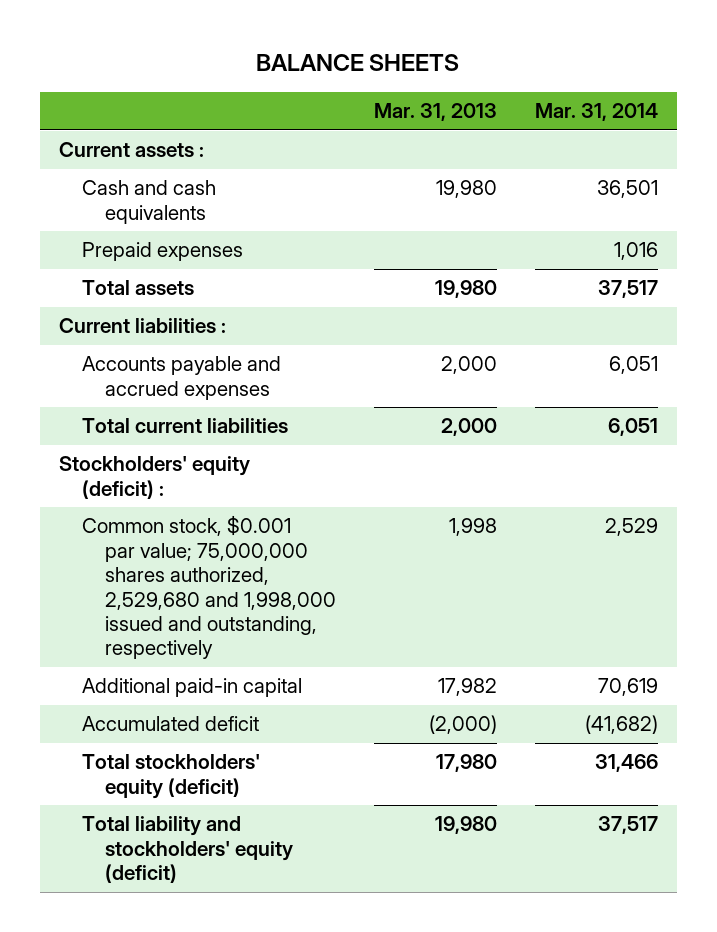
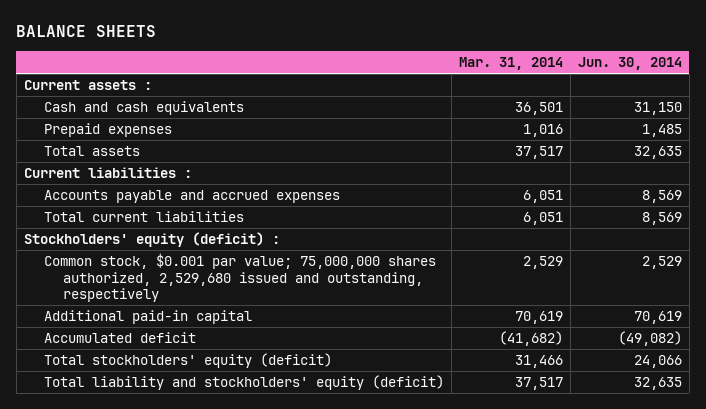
[373,103,497,122] Mar. 31, 2013 -> none
none -> [577,57,682,71] Jun. 30, 2014
[81,515,336,660] Common stock, $0.001 par value; 75,000,000 shares authorized, 2,529,680 and 1,998,000 issued and outstanding, respectively -> [43,253,436,303] Common stock, $0.001 par value; 75,000,000 shares authorized, 2,529,680 issued and outstanding, respectively

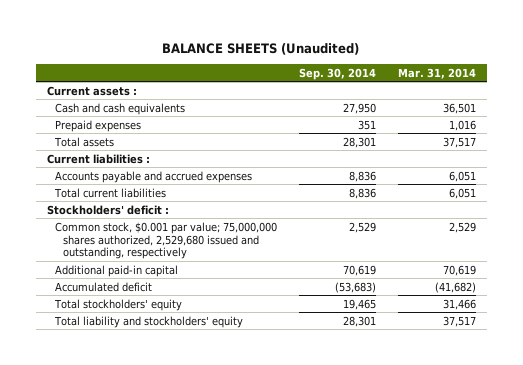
[16,25,157,38] BALANCE SHEETS -> [162,43,360,56] BALANCE SHEETS (Unaudited)
[577,57,682,71] Jun. 30, 2014 -> none
none -> [298,68,376,81] Sep. 30, 2014
[23,232,280,248] Stockholders' equity (deficit) : -> [46,204,169,215] Stockholders' deficit :
[43,353,332,369] Total stockholders' equity (deficit) -> [53,298,182,311] Total stockholders' equity
[43,375,444,391] Total liability and stockholders' equity (deficit) -> [53,315,243,328] Total liability and stockholders' equity

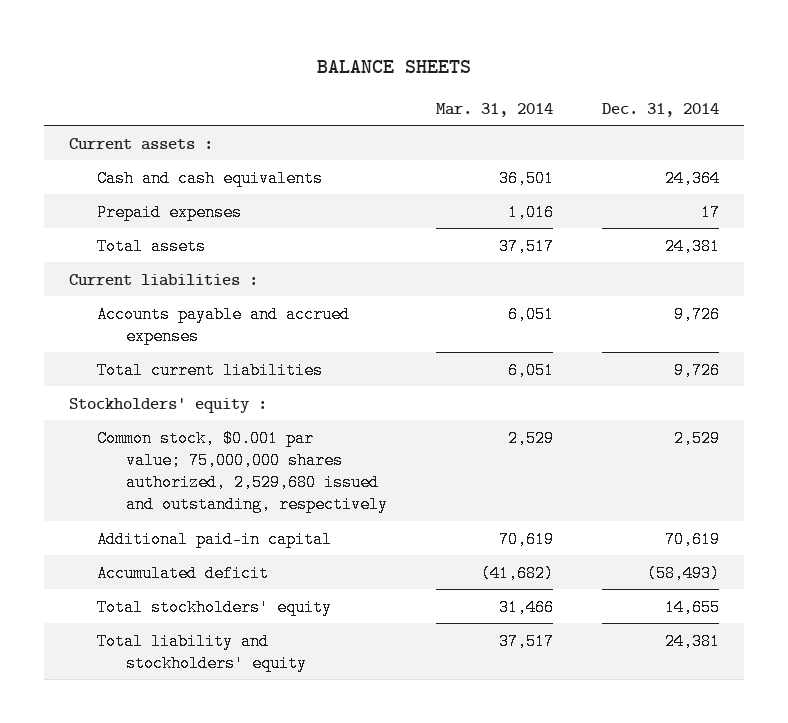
[162,43,360,56] BALANCE SHEETS (Unaudited) -> [317,59,472,73] BALANCE SHEETS
[298,68,376,81] Sep. 30, 2014 -> none
none -> [602,102,720,117] Dec. 31, 2014
[46,204,169,215] Stockholders' deficit : -> [68,397,267,413] Stockholders' equity :

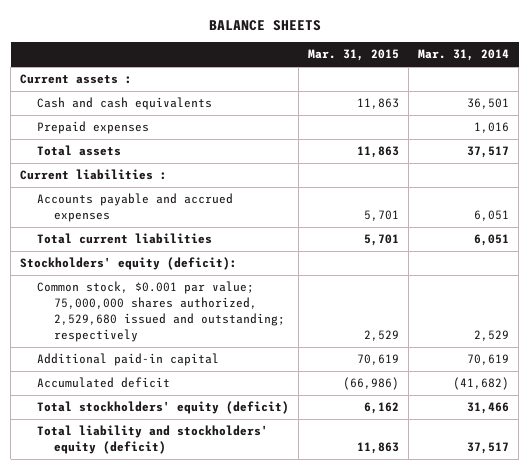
[602,102,720,117] Dec. 31, 2014 -> none
none -> [308,49,400,62] Mar. 31, 2015
[68,397,267,413] Stockholders' equity : -> [20,257,238,271] Stockholders' equity (deficit):
[97,429,388,514] Common stock, $0.001 par value; 75,000,000 shares authorized, 2,529,680 issued and outstanding, respectively -> [37,281,286,342] Common stock, $0.001 par value; 75,000,000 shares authorized, 2,529,680 issued and outstanding; respectively
[97,598,333,616] Total stockholders' equity -> [37,401,290,415] Total stockholders' equity (deficit)
[97,632,307,672] Total liability and stockholders' equity -> [37,425,269,455] Total liability and stockholders' equity (deficit)

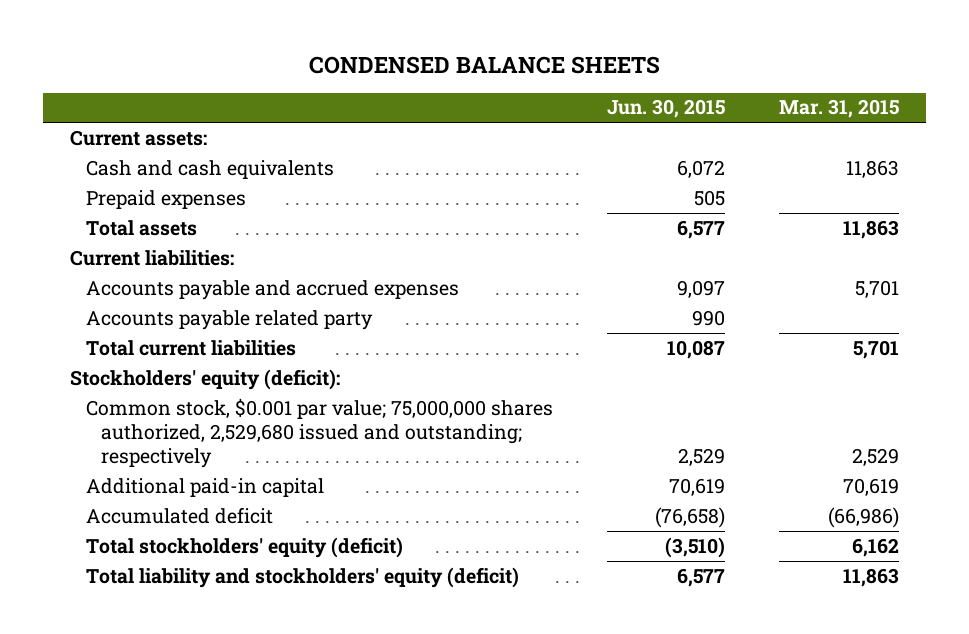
[208,19,321,31] BALANCE SHEETS -> [308,56,660,75] CONDENSED BALANCE SHEETS
[418,49,510,62] Mar. 31, 2014 -> none
none -> [606,99,725,119] Jun. 30, 2015
[20,74,133,85] Current assets : -> [70,129,208,146] Current assets:
[20,169,168,181] Current liabilities : -> [70,249,235,266] Current liabilities:
none -> [85,309,373,330] Accounts payable related party

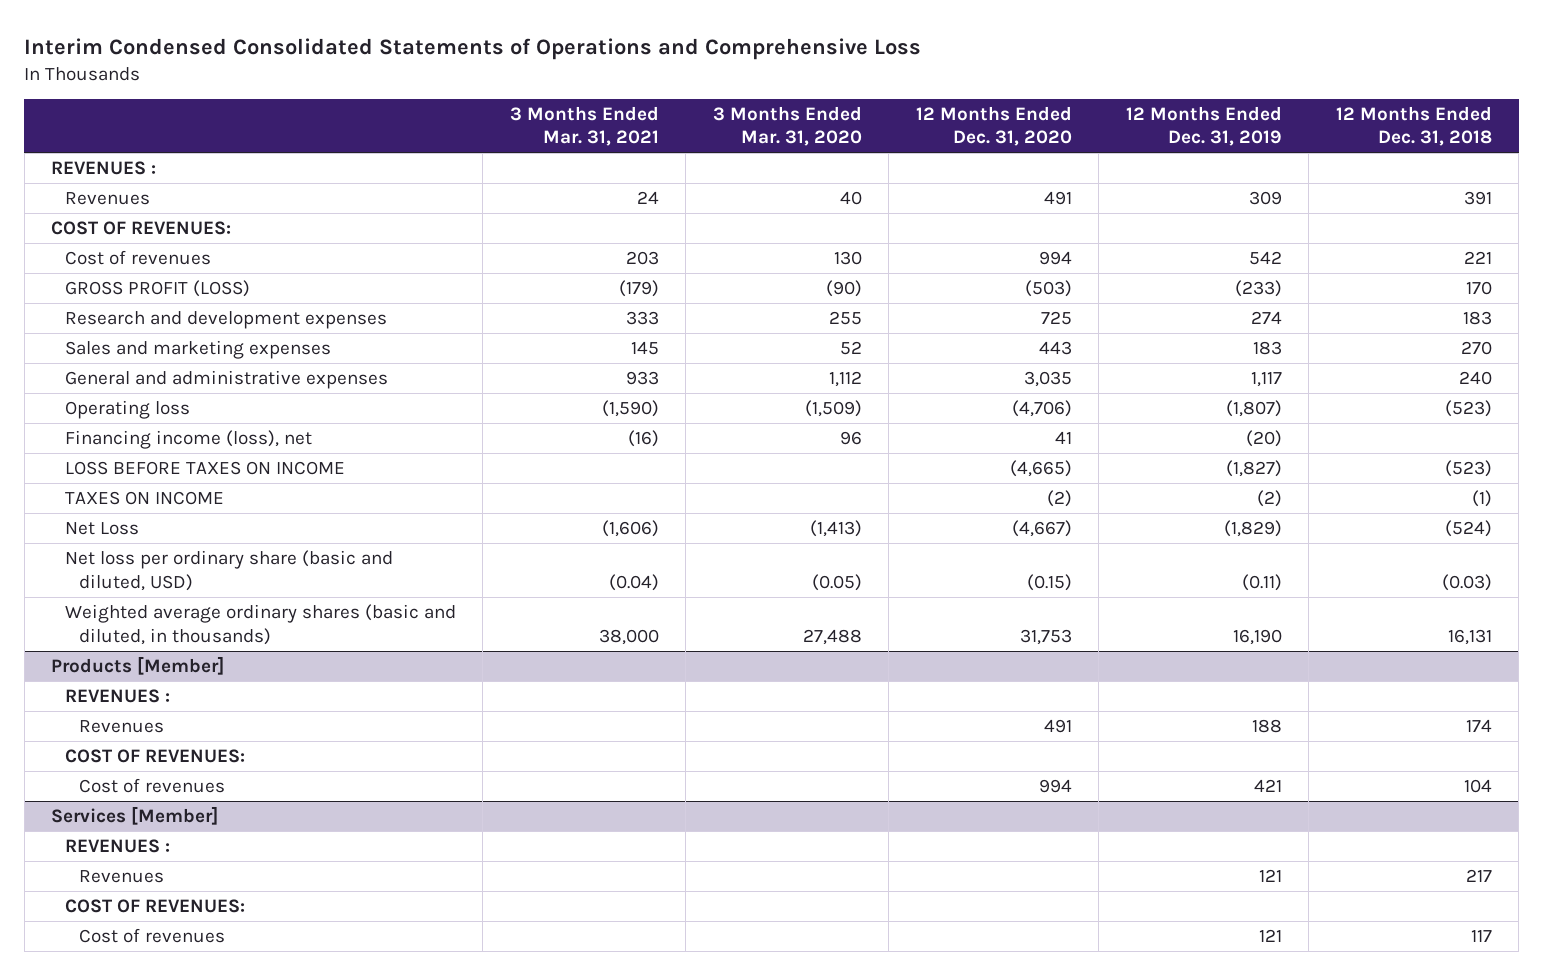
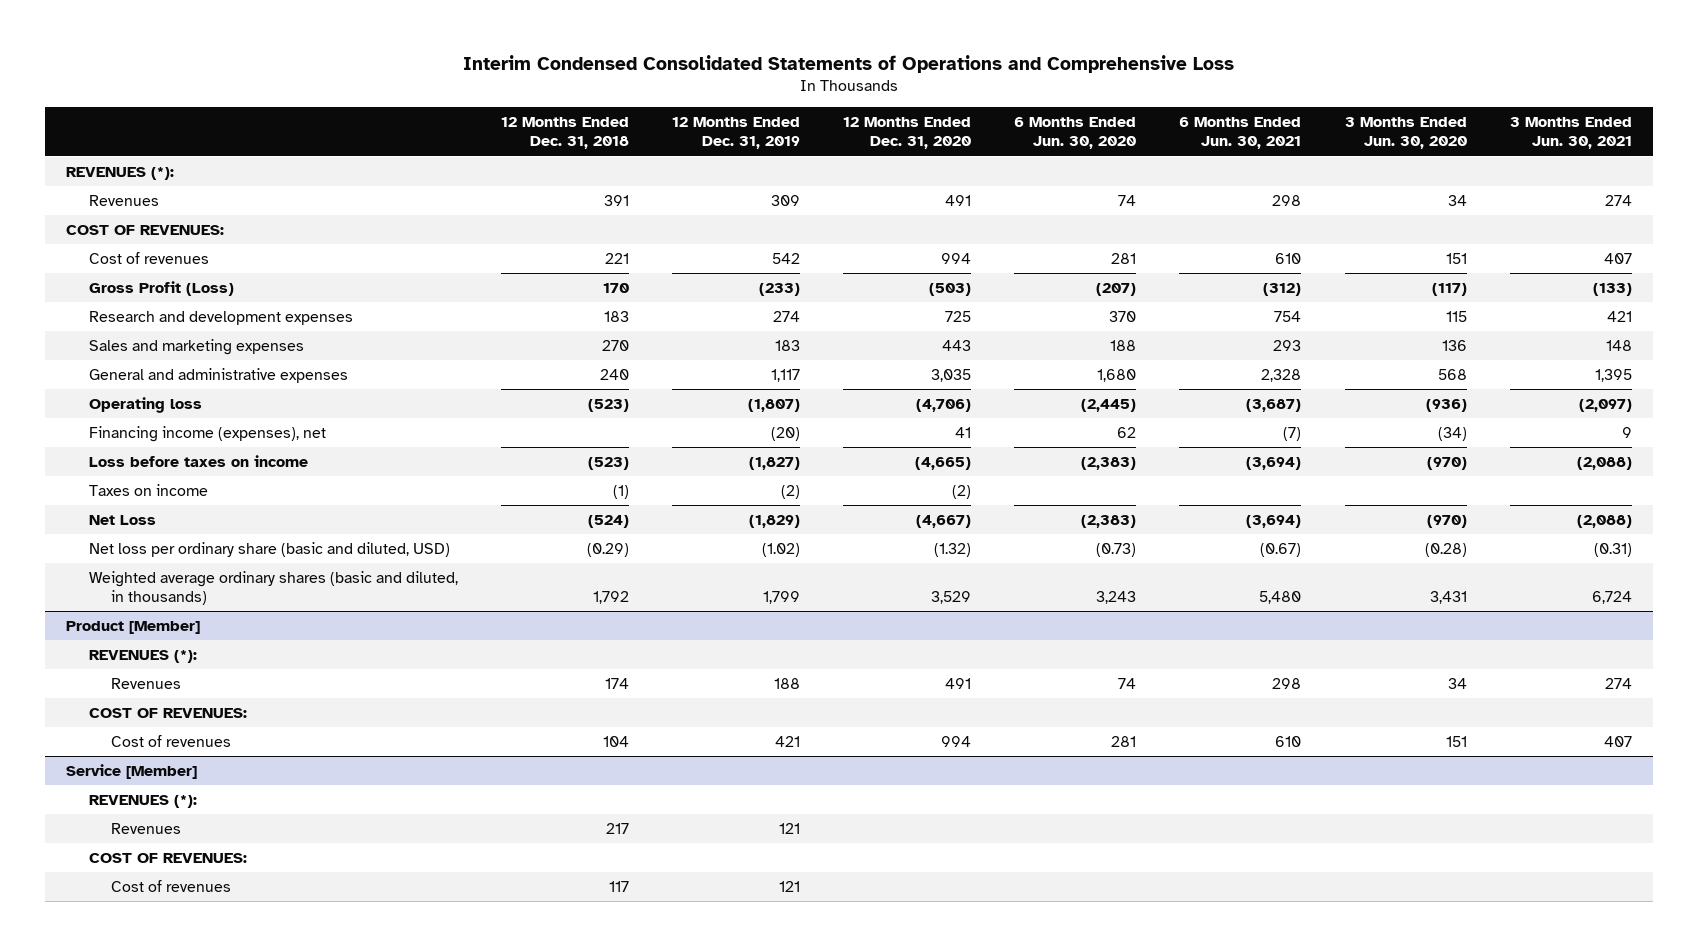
[509,105,659,147] 3 Months Ended Mar. 31, 2021 -> none
[712,105,862,147] 3 Months Ended Mar. 31, 2020 -> none
none -> [1014,117,1137,150] 6 Months Ended Jun. 30, 2020
none -> [1179,117,1302,150] 6 Months Ended Jun. 30, 2021
none -> [1344,117,1467,150] 3 Months Ended Jun. 30, 2020
none -> [1509,117,1632,150] 3 Months Ended Jun. 30, 2021
[51,161,157,176] REVENUES : -> [66,167,175,181] REVENUES (*):
[64,280,250,298] GROSS PROFIT (LOSS) -> [88,281,234,297] Gross Profit (Loss)
[64,430,312,450] Financing income (loss), net -> [88,426,326,443] Financing income (expenses), net
[64,461,345,476] LOSS BEFORE TAXES ON INCOME -> [88,455,308,468] Loss before taxes on income
[64,491,224,506] TAXES ON INCOME -> [88,484,208,497] Taxes on income
[1026,573,1072,591] (0.15) -> [934,543,972,558] (1.32)
[1241,573,1282,591] (0.11) -> [761,543,800,558] (1.02)
[1441,573,1492,591] (0.03) -> [586,543,629,558] (0.29)
[1019,628,1072,645] 31,753 -> [931,591,972,605] 3,529
[1232,628,1282,645] 16,190 -> [762,591,800,605] 1,799
[1447,628,1492,645] 16,131 -> [592,591,629,605] 1,792
[51,656,225,676] Products [Member] -> [66,621,201,635] Product [Member]
[64,689,170,704] REVENUES : -> [88,650,197,664] REVENUES (*):
[51,806,219,826] Services [Member] -> [66,764,198,780] Service [Member]
[64,839,170,854] REVENUES : -> [88,795,197,809] REVENUES (*):

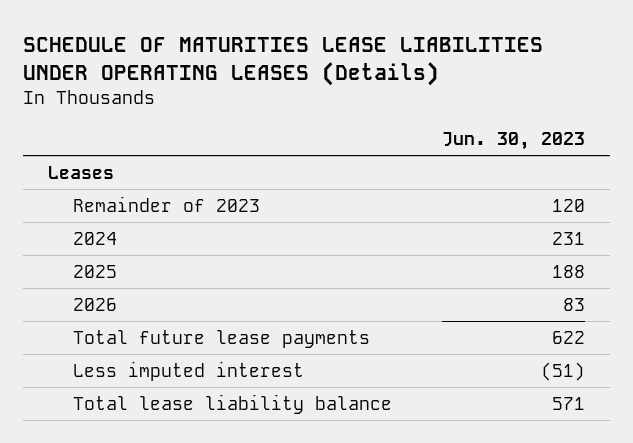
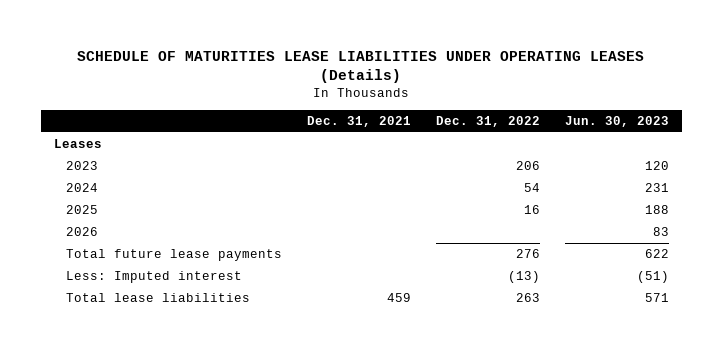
none -> [306,115,411,127] Dec. 31, 2021
none -> [436,115,541,127] Dec. 31, 2022
[72,195,260,212] Remainder of 2023 -> none
none -> [65,161,98,171] 2023
[72,360,304,381] Less imputed interest -> [65,271,242,284] Less: Imputed interest
[72,393,392,414] Total lease liability balance -> [65,293,250,303] Total lease liabilities

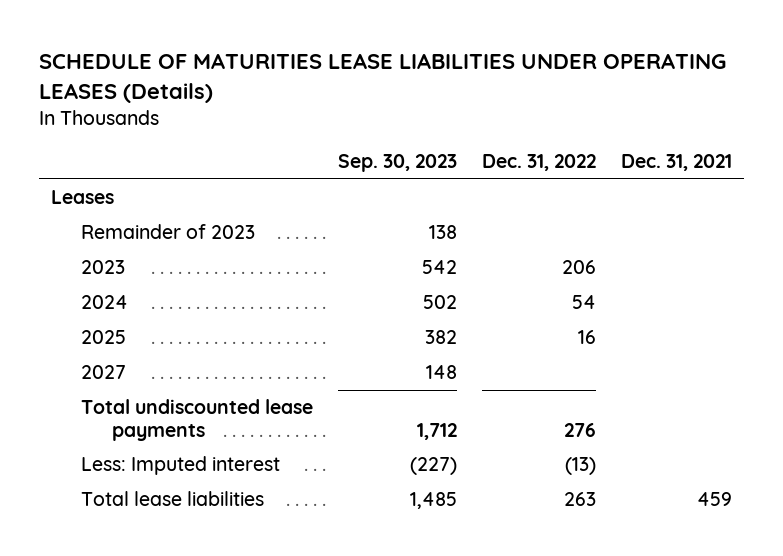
[565,115,670,127] Jun. 30, 2023 -> none
none -> [338,154,458,173] Sep. 30, 2023
none -> [81,224,256,240] Remainder of 2023
[65,227,98,237] 2026 -> [81,365,127,380] 2027
[65,249,282,262] Total future lease payments -> [81,399,314,441] Total undiscounted lease payments

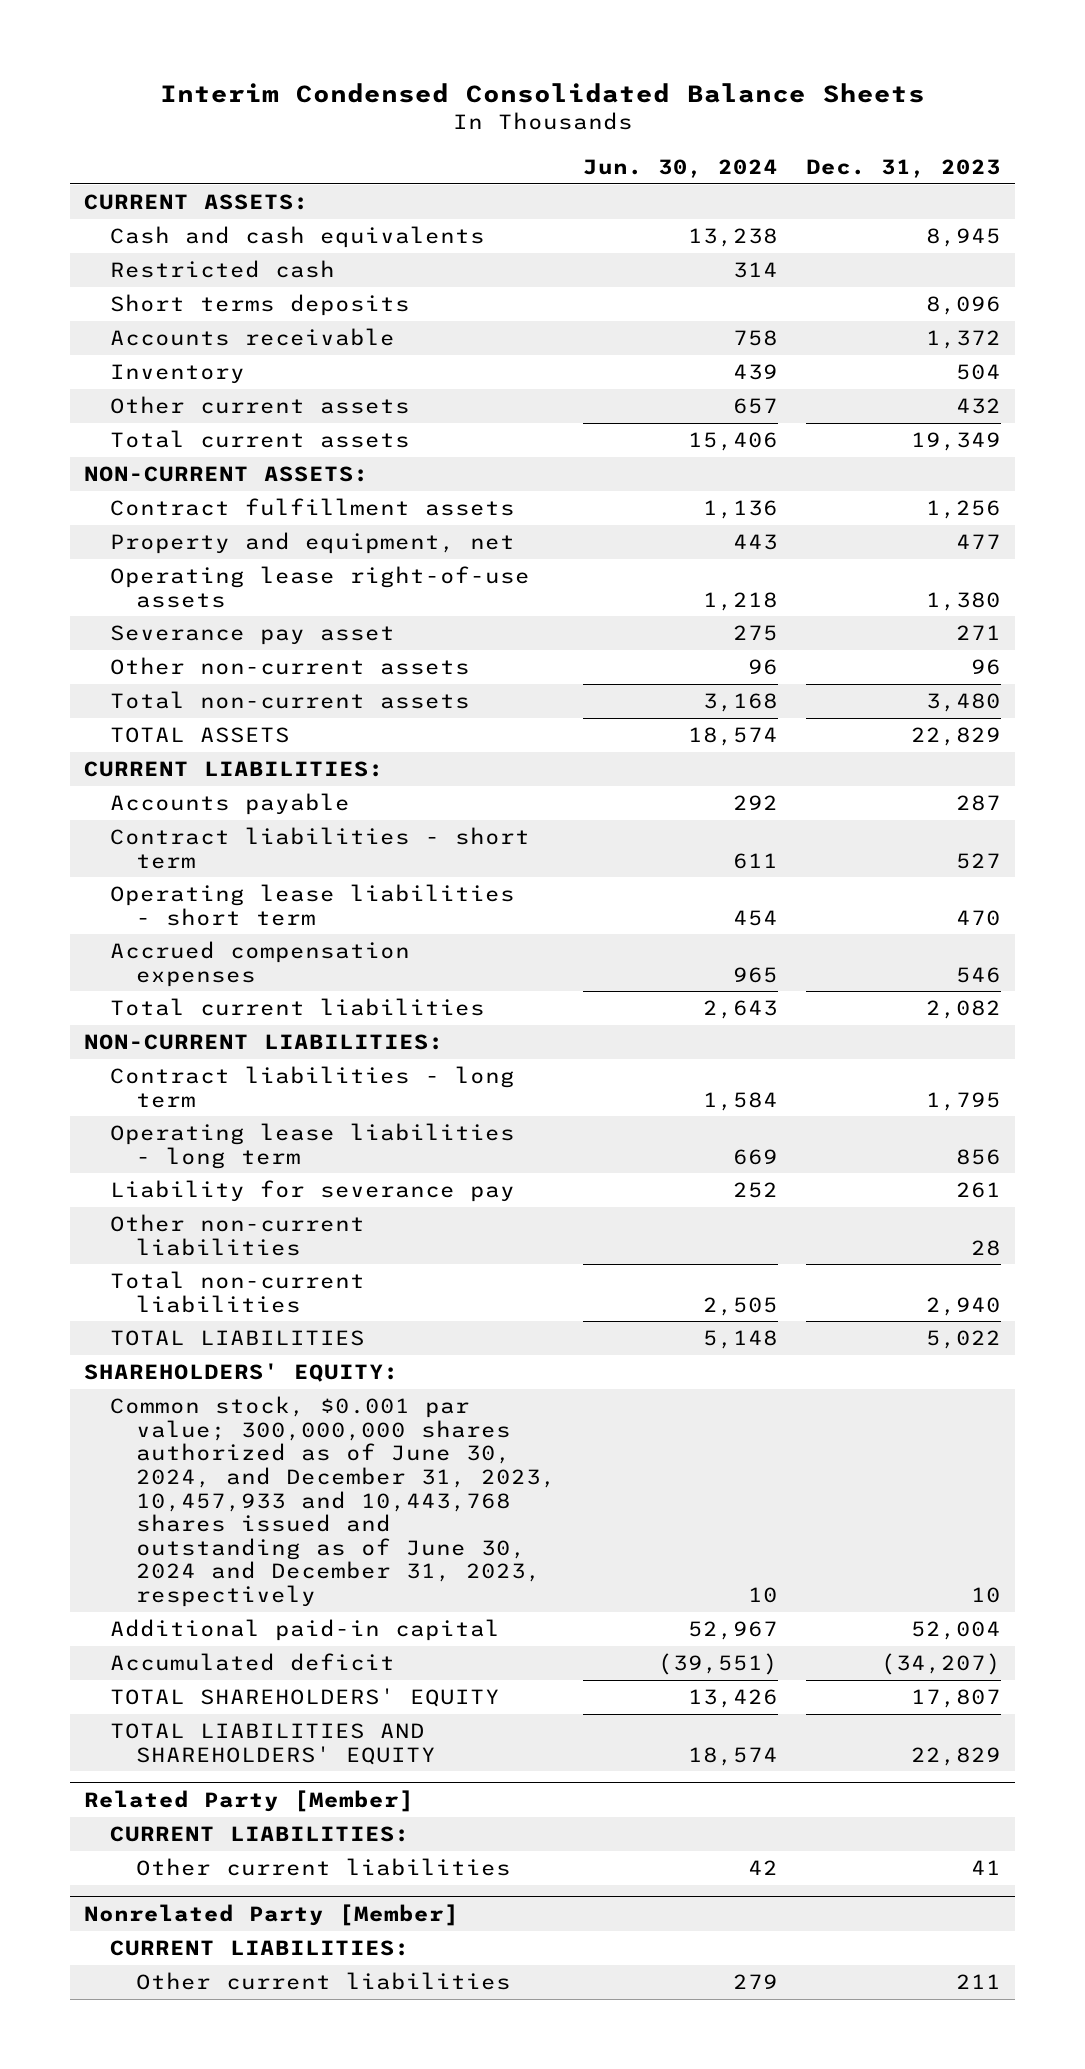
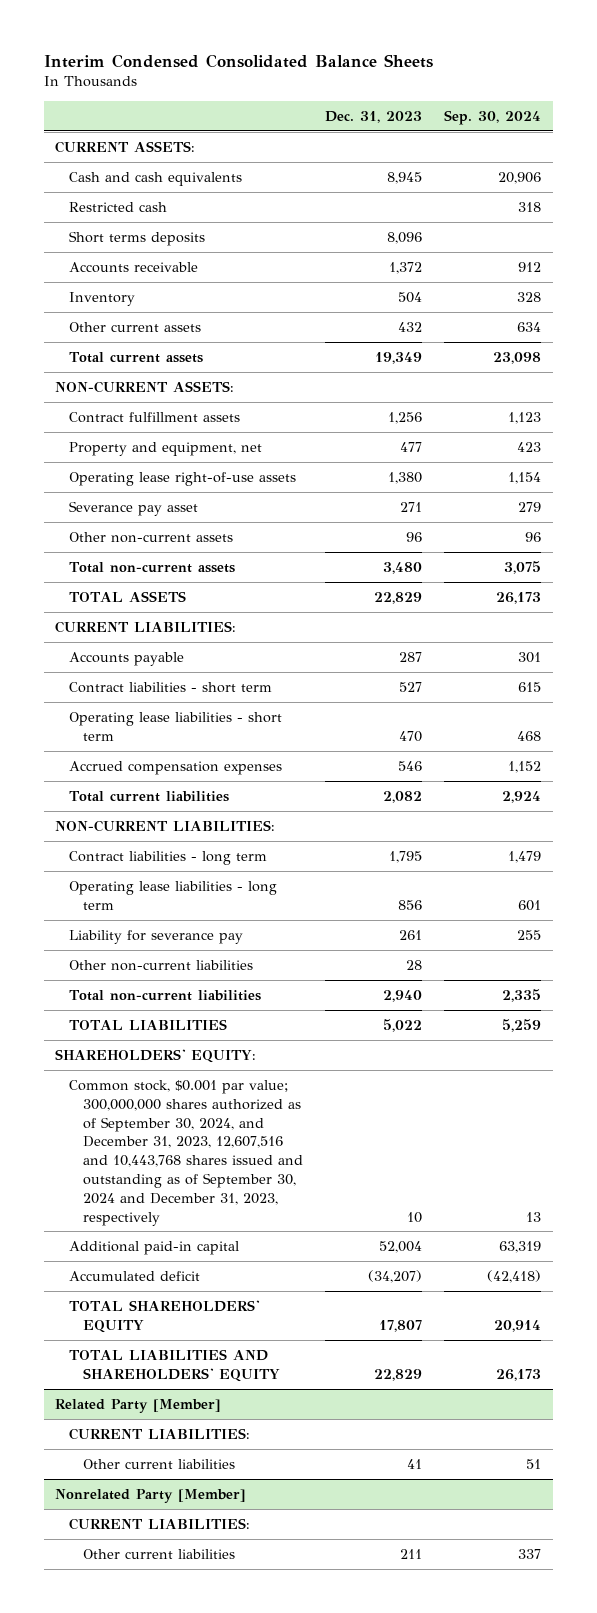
[583,158,779,178] Jun. 30, 2024 -> none
none -> [444,109,542,125] Sep. 30, 2024
[109,1396,556,1607] Common stock, $0.001 par value; 300,000,000 shares authorized as of June 30, 2024, and December 31, 2023, 10,457,933 and 10,443,768 shares issued and outstanding as of June 30, 2024 and December 31, 2023, respectively -> [69,1079,304,1226] Common stock, $0.001 par value; 300,000,000 shares authorized as of September 30, 2024, and December 31, 2023, 12,607,516 and 10,443,768 shares issued and outstanding as of September 30, 2024 and December 31, 2023, respectively

